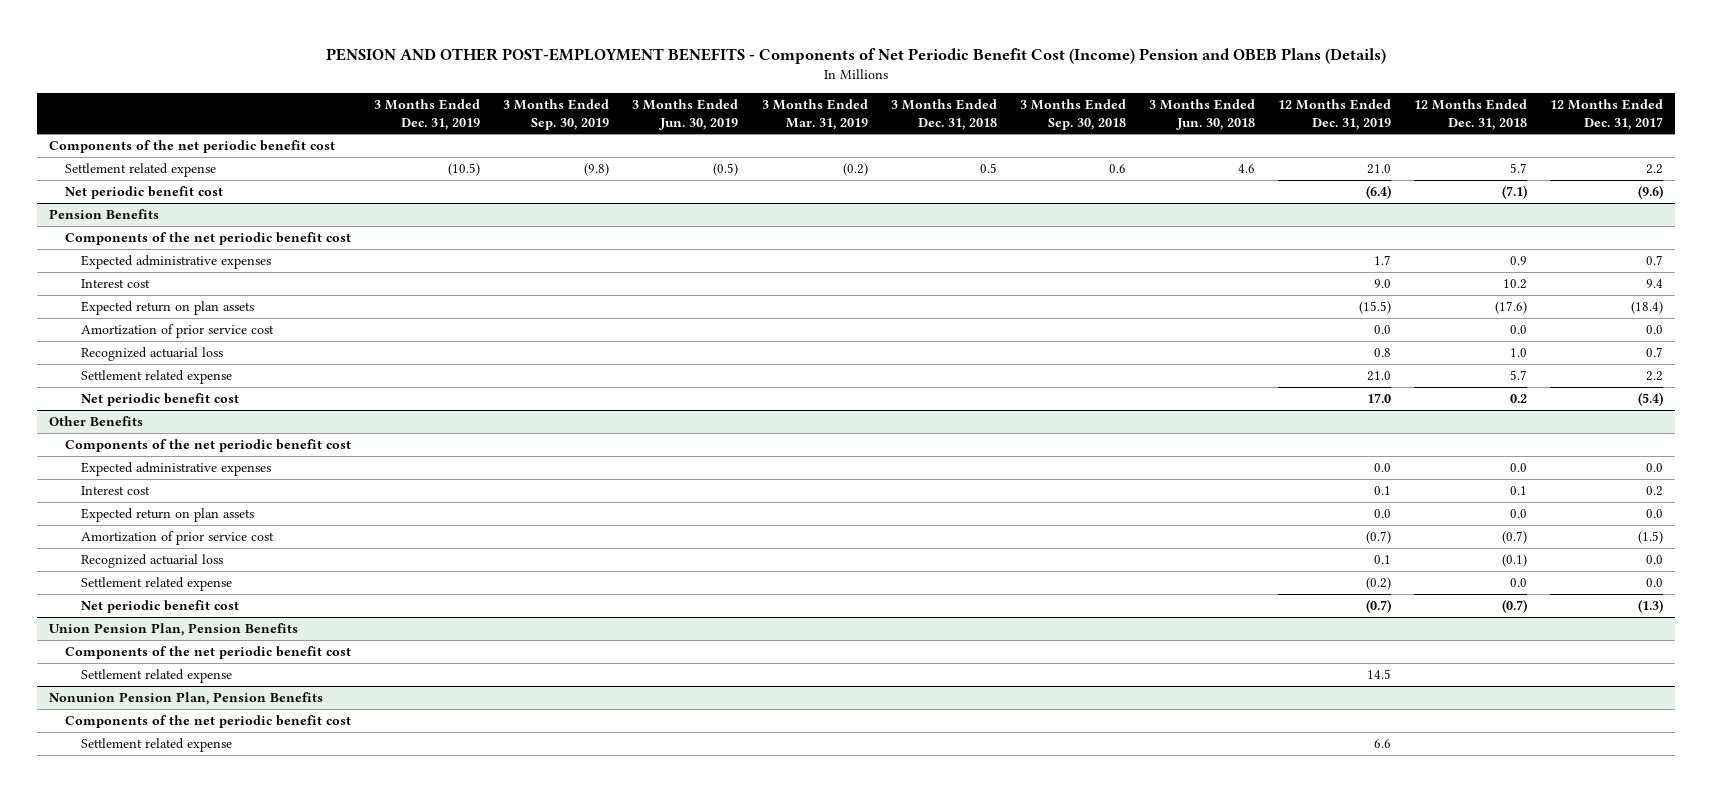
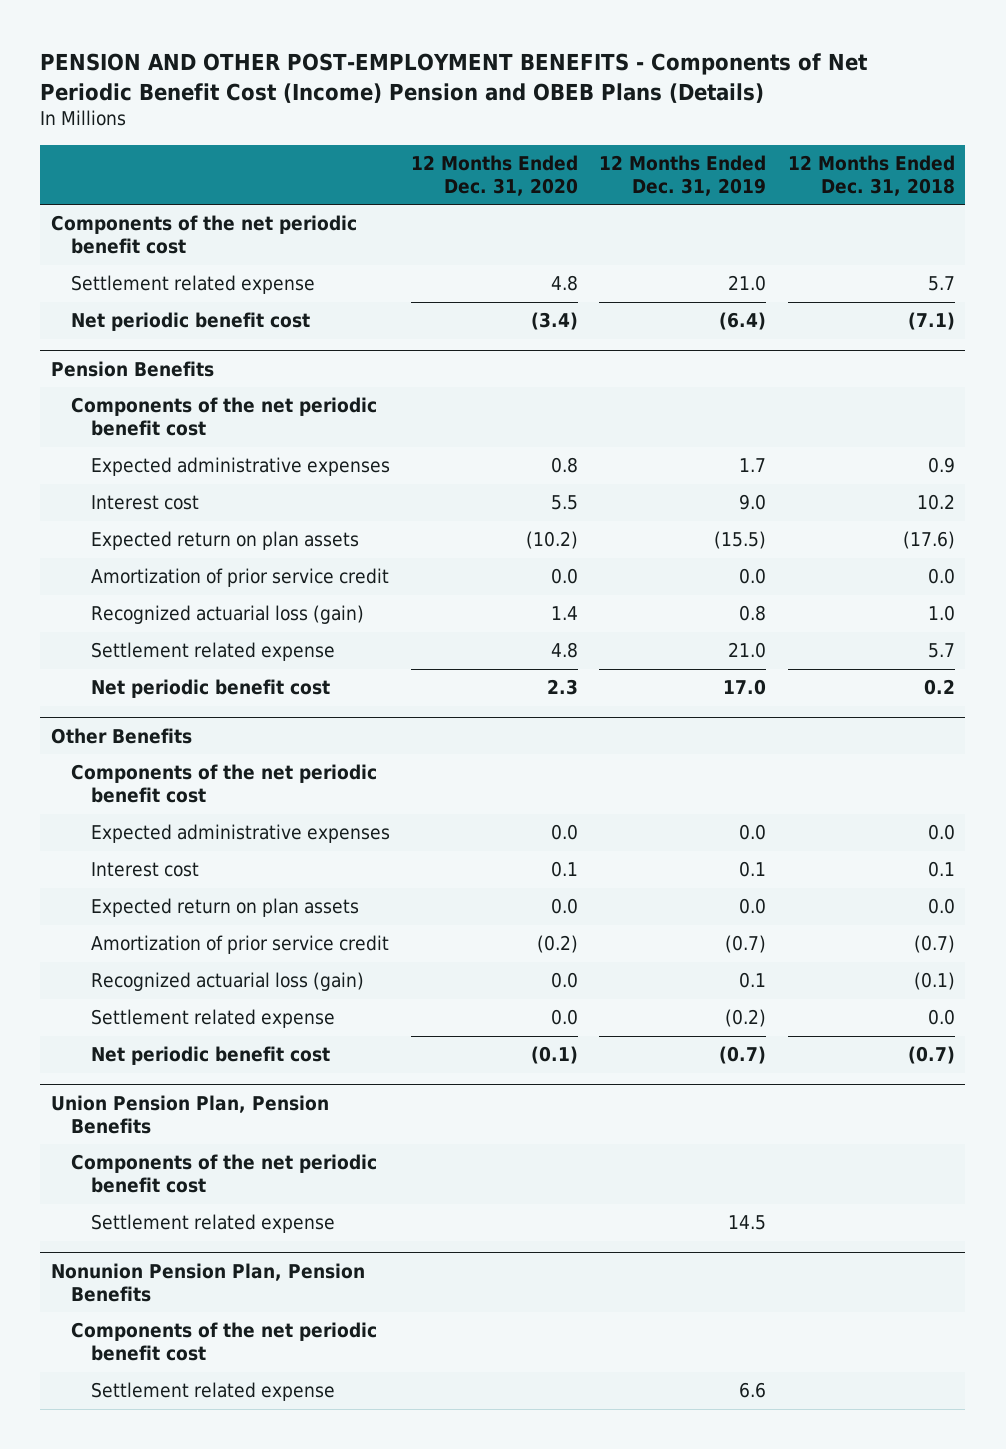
[374,99,481,130] 3 Months Ended Dec. 31, 2019 -> none
[503,99,610,130] 3 Months Ended Sep. 30, 2019 -> none
[632,99,739,130] 3 Months Ended Jun. 30, 2019 -> none
[761,99,868,130] 3 Months Ended Mar. 31, 2019 -> none
[890,99,997,130] 3 Months Ended Dec. 31, 2018 -> none
[1019,99,1126,130] 3 Months Ended Sep. 30, 2018 -> none
[1148,99,1255,130] 3 Months Ended Jun. 30, 2018 -> none
[1550,99,1664,130] 12 Months Ended Dec. 31, 2017 -> none
none -> [411,154,579,196] 12 Months Ended Dec. 31, 2020
[81,324,275,339] Amortization of prior service cost -> [90,568,389,588] Amortization of prior service credit
[81,347,224,362] Recognized actuarial loss -> [90,605,364,625] Recognized actuarial loss (gain)
[81,531,275,546] Amortization of prior service cost -> [90,935,389,955] Amortization of prior service credit
[81,554,224,569] Recognized actuarial loss -> [90,972,364,992] Recognized actuarial loss (gain)

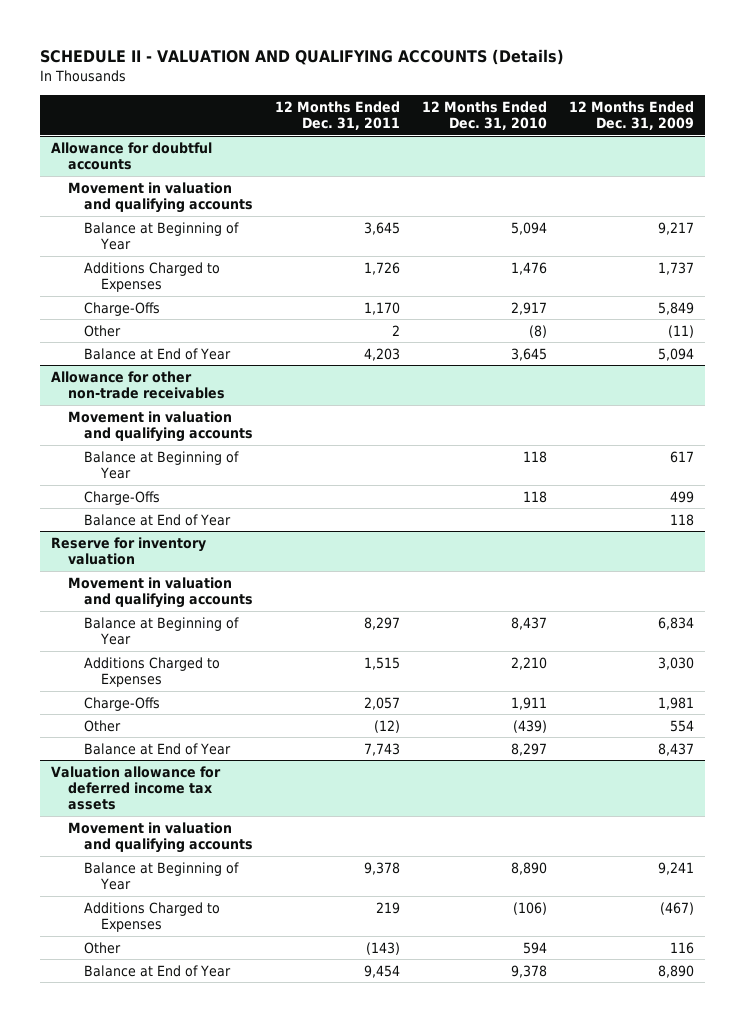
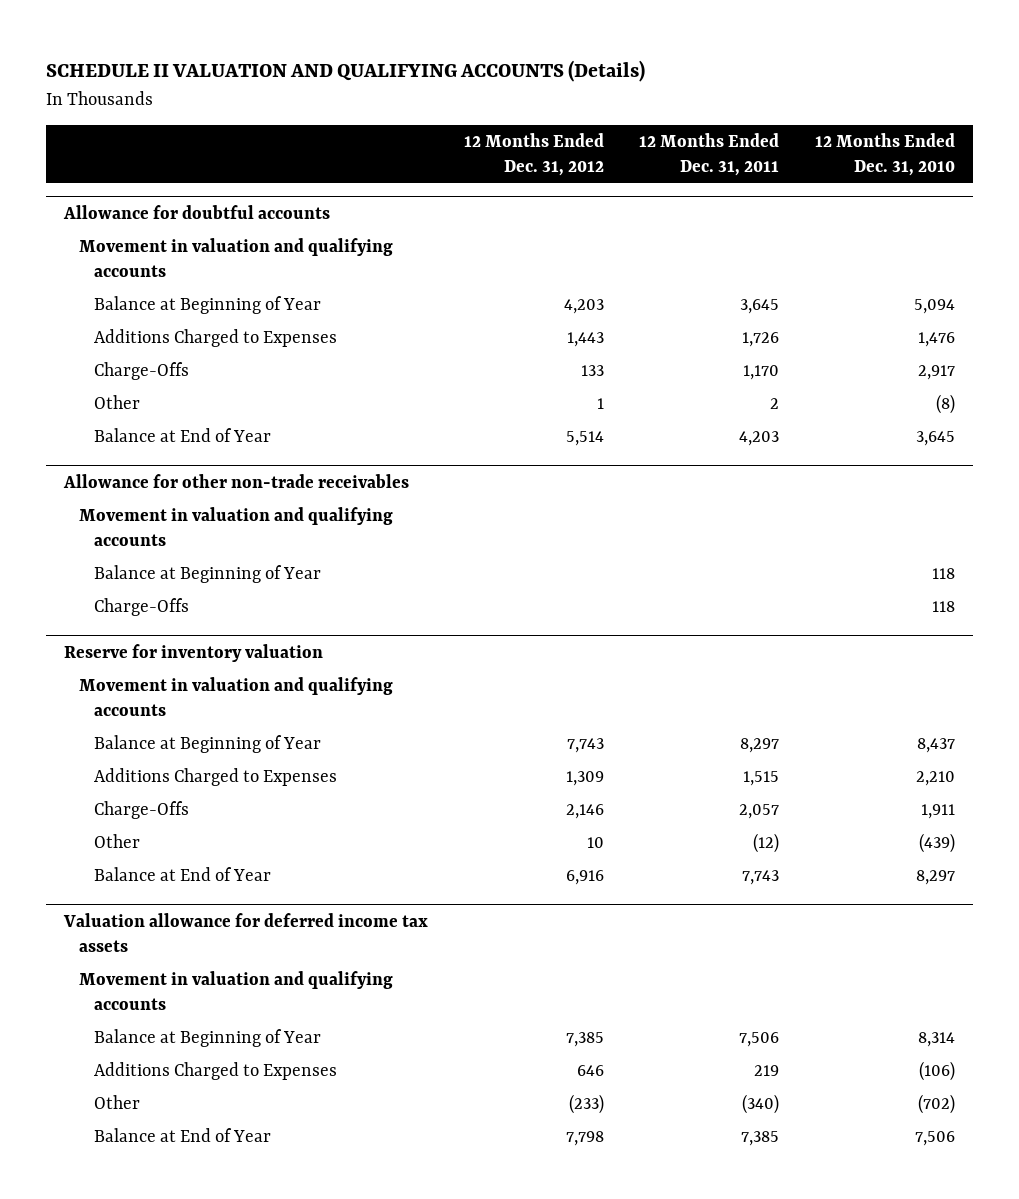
[40,49,565,66] SCHEDULE II - VALUATION AND QUALIFYING ACCOUNTS (Details) -> [46,60,646,83] SCHEDULE II VALUATION AND QUALIFYING ACCOUNTS (Details)
[569,100,695,130] 12 Months Ended Dec. 31, 2009 -> none
none -> [463,133,604,176] 12 Months Ended Dec. 31, 2012
[84,513,232,526] Balance at End of Year -> none
[364,861,401,875] 9,378 -> [739,1032,780,1048] 7,506
[511,861,548,875] 8,890 -> [918,1032,956,1048] 8,314
[366,941,401,955] (143) -> [742,1094,780,1115] (340)
[523,941,548,954] 594 -> [918,1094,956,1115] (702)
[364,964,401,978] 9,454 -> [741,1131,780,1147] 7,385
[511,964,548,978] 9,378 -> [915,1131,956,1147] 7,506

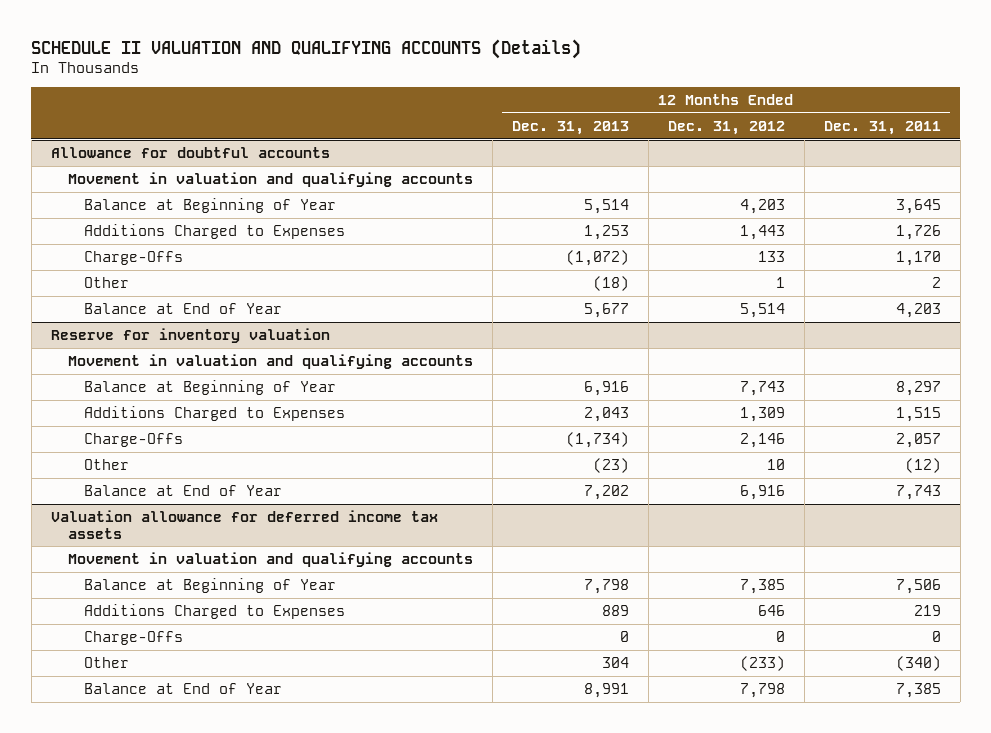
[815,133,956,176] 12 Months Ended Dec. 31, 2010 -> none
none -> [511,120,629,135] Dec. 31, 2013
[63,473,410,488] Allowance for other non-trade receivables -> none
[79,507,394,547] Movement in valuation and qualifying accounts -> none
[94,565,322,584] Balance at Beginning of Year -> none
[94,598,190,617] Charge-Offs -> none
none -> [84,630,184,645] Charge-Offs

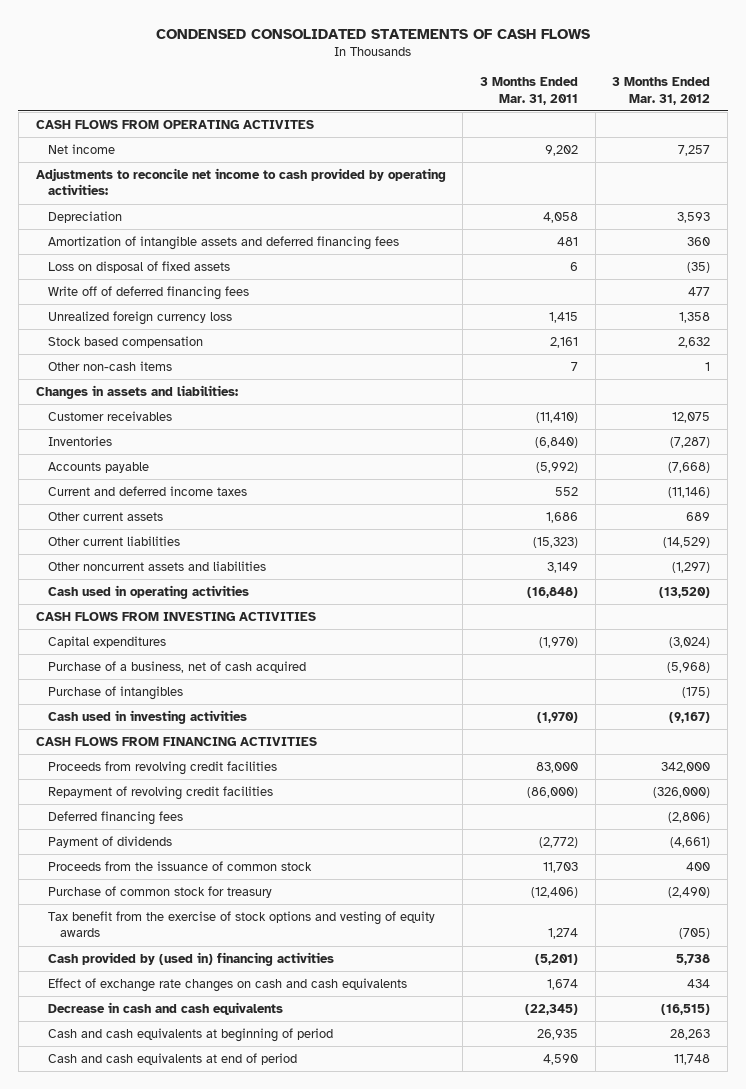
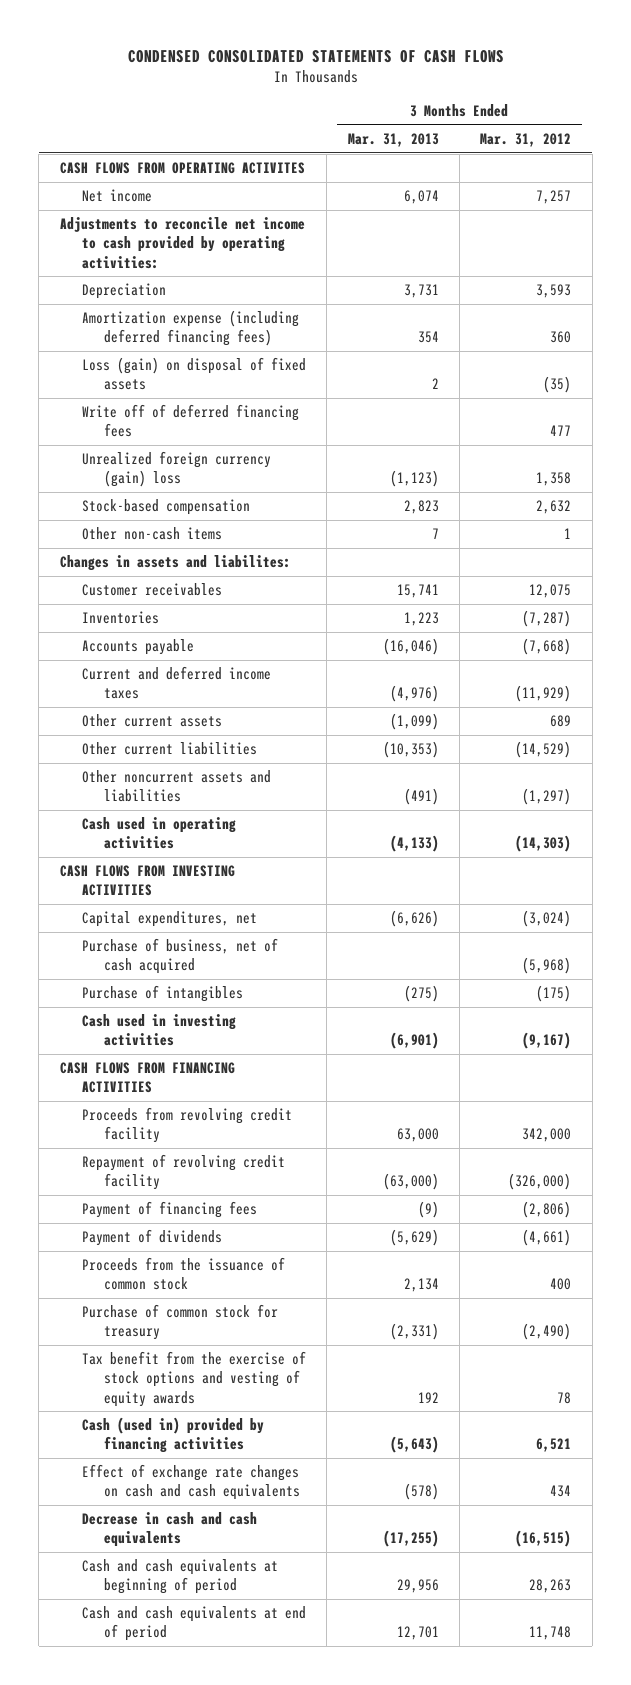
[480,77,579,105] 3 Months Ended Mar. 31, 2011 -> none
none -> [347,132,439,147] Mar. 31, 2013
[47,236,399,251] Amortization of intangible assets and deferred financing fees -> none
none -> [81,310,299,347] Amortization expense (including deferred financing fees)
[47,261,230,274] Loss on disposal of fixed assets -> [81,357,306,391] Loss (gain) on disposal of fixed assets
[47,311,232,326] Unrealized foreign currency loss -> [81,451,271,488] Unrealized foreign currency (gain) loss
[47,336,203,349] Stock based compensation -> [81,499,250,516] Stock-based compensation
[35,385,238,400] Changes in assets and liabilities: -> [59,555,291,572] Changes in assets and liabilites:
[668,487,711,499] (11,146) -> [515,685,572,703] (11,929)
[659,587,711,599] (13,520) -> [515,835,572,853] (14,303)
[47,636,166,649] Capital expenditures -> [81,911,257,928] Capital expenditures, net
[47,661,306,674] Purchase of a business, net of cash acquired -> [81,938,278,975] Purchase of business, net of cash acquired
[47,761,277,776] Proceeds from revolving credit facilities -> [81,1107,292,1144] Proceeds from revolving credit facility
[47,786,273,801] Repayment of revolving credit facilities -> [81,1154,285,1191] Repayment of revolving credit facility
[47,811,183,826] Deferred financing fees -> [81,1201,257,1219] Payment of financing fees
[679,928,711,940] (705) -> [557,1391,572,1404] 78
[47,952,334,967] Cash provided by (used in) financing activities -> [81,1417,264,1454] Cash (used in) provided by financing activities
[676,954,711,966] 5,738 -> [536,1438,572,1453] 6,521

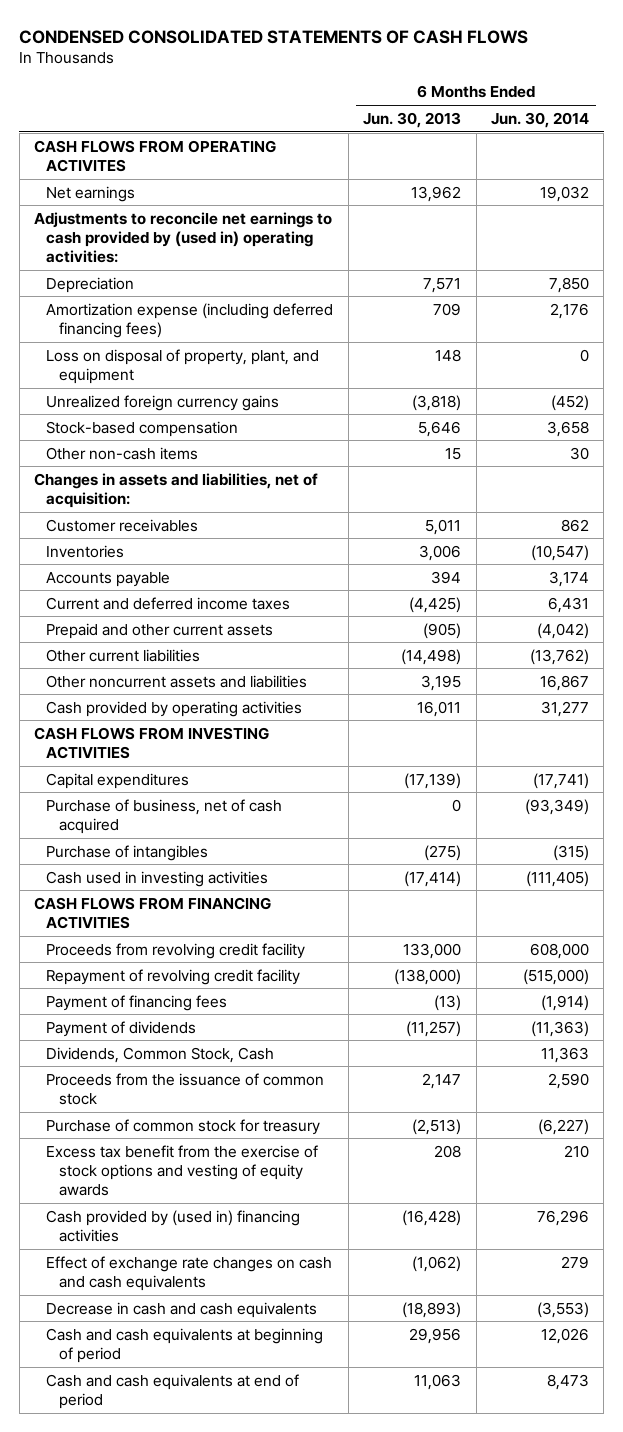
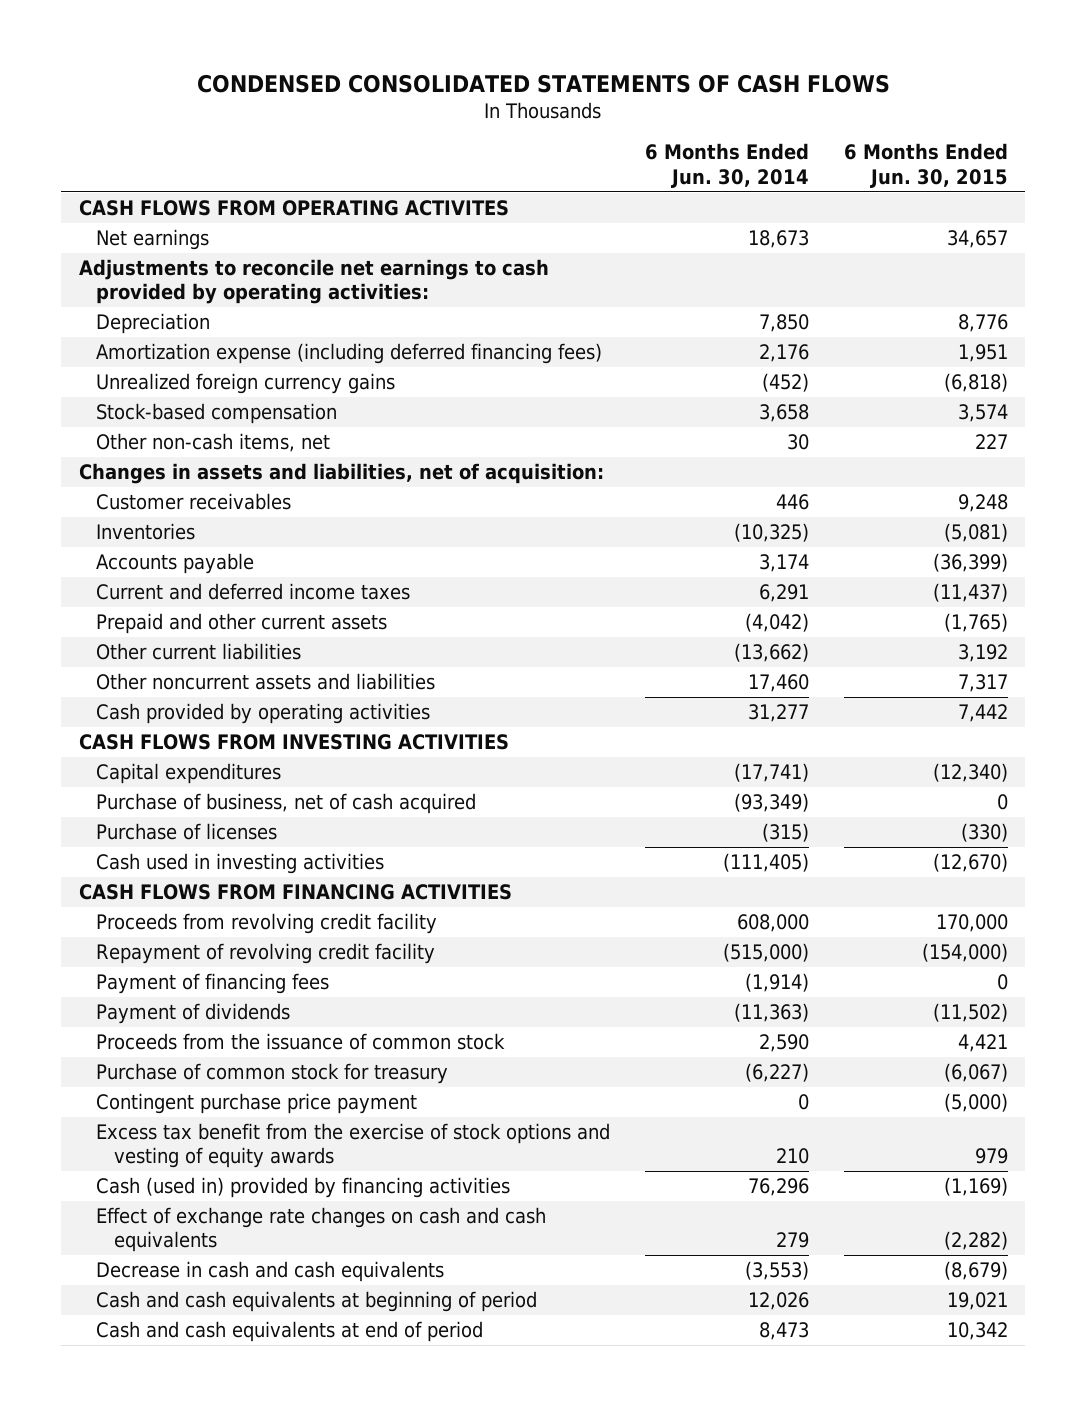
[363,111,462,128] Jun. 30, 2013 -> none
none -> [844,143,1009,188] 6 Months Ended Jun. 30, 2015
[539,185,589,202] 19,032 -> [748,230,810,249] 18,673
[33,211,332,263] Adjustments to reconcile net earnings to cash provided by (used in) operating activities: -> [78,259,549,305] Adjustments to reconcile net earnings to cash provided by operating activities:
[46,348,320,384] Loss on disposal of property, plant, and equipment -> none
[46,446,199,460] Other non-cash items -> [96,433,331,453] Other non-cash items, net
[560,518,589,532] 862 -> [776,494,810,511] 446
[530,544,589,561] (10,547) -> [734,523,810,543] (10,325)
[547,596,589,613] 6,431 -> [759,584,810,603] 6,291
[529,648,589,665] (13,762) -> [734,643,810,663] (13,662)
[539,674,589,691] 16,867 -> [748,674,810,693] 17,460
[46,844,209,861] Purchase of intangibles -> [96,823,278,841] Purchase of licenses
[46,1046,275,1063] Dividends, Common Stock, Cash -> none
none -> [96,1093,418,1115] Contingent purchase price payment
[46,1209,301,1242] Cash provided by (used in) financing activities -> [96,1177,511,1199] Cash (used in) provided by financing activities

